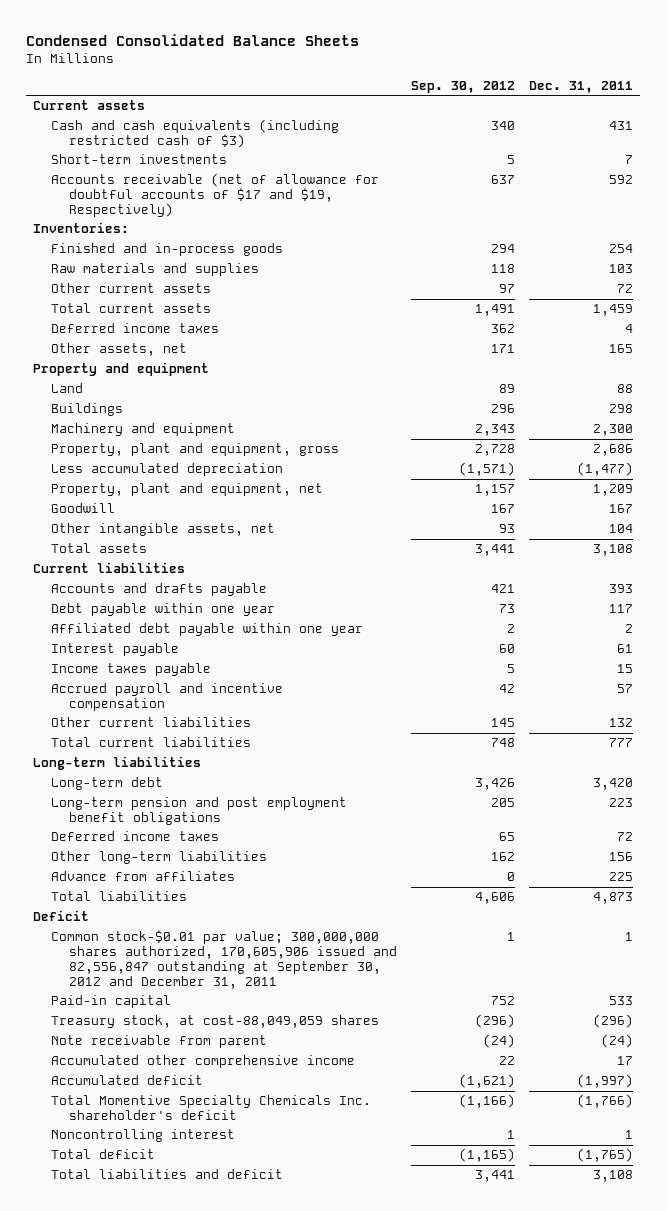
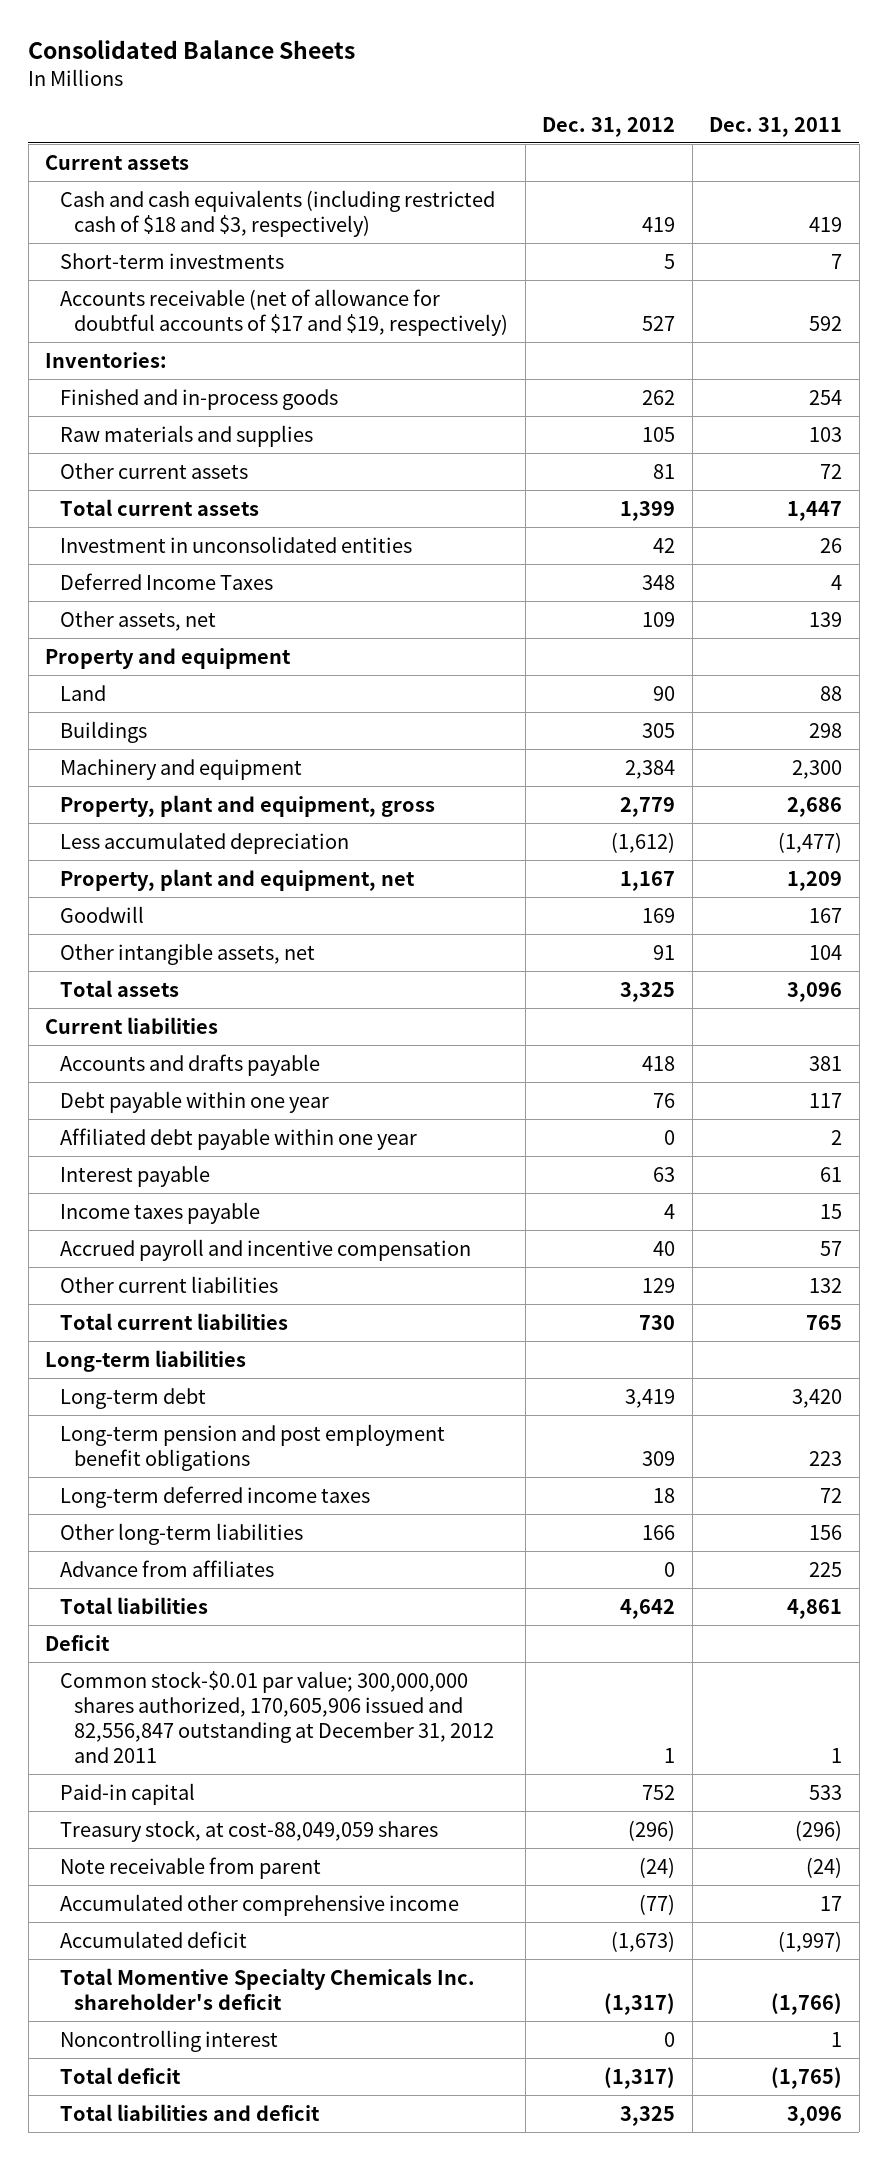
[26,34,360,47] Condensed Consolidated Balance Sheets -> [28,40,356,60] Consolidated Balance Sheets
[411,81,516,94] Sep. 30, 2012 -> none
none -> [542,116,676,137] Dec. 31, 2012
[51,119,340,149] Cash and cash equivalents (including restricted cash of $3) -> [59,189,495,237] Cash and cash equivalents (including restricted cash of $18 and $3, respectively)
[609,121,634,131] 431 -> [809,216,843,232] 419
[51,173,380,217] Accounts receivable (net of allowance for doubtful accounts of $17 and $19, Respectively) -> [59,288,509,336] Accounts receivable (net of allowance for doubtful accounts of $17 and $19, respectively)
[593,304,634,317] 1,459 -> [787,500,843,521] 1,447
none -> [59,535,412,553] Investment in unconsolidated entities
[51,323,220,334] Deferred income taxes -> [59,572,273,590] Deferred Income Taxes
[609,344,634,354] 165 -> [809,611,843,627] 139
[593,544,634,557] 3,108 -> [787,981,843,1002] 3,096
[609,584,634,594] 393 -> [809,1055,843,1071] 381
[609,738,634,748] 777 -> [806,1314,843,1330] 765
[51,831,220,842] Deferred income taxes -> [59,1485,370,1508] Long-term deferred income taxes
[593,892,634,905] 4,873 -> [787,1598,843,1619] 4,861
[51,930,398,989] Common stock-$0.01 par value; 300,000,000 shares authorized, 170,605,906 issued and 82,556,847 outstanding at September 30, 2012 and December 31, 2011 -> [59,1670,495,1763] Common stock-$0.01 par value; 300,000,000 shares authorized, 170,605,906 issued and 82,556,847 outstanding at December 31, 2012 and 2011
[593,1170,634,1183] 3,108 -> [787,2105,843,2126] 3,096

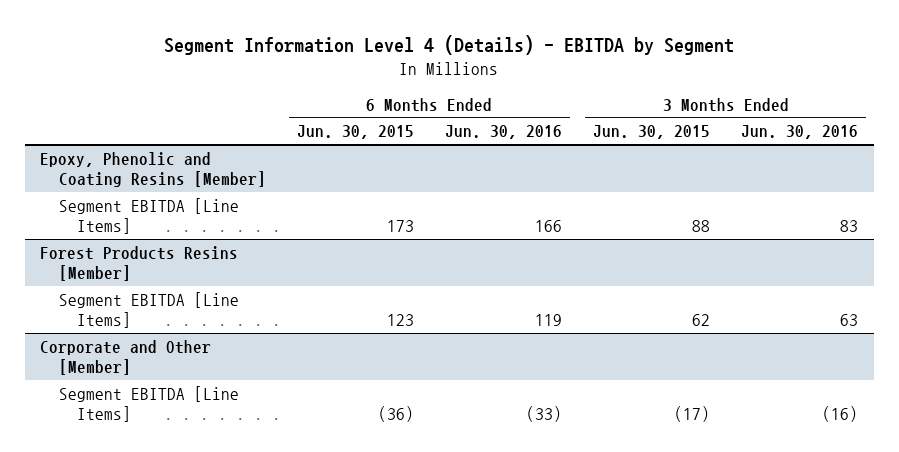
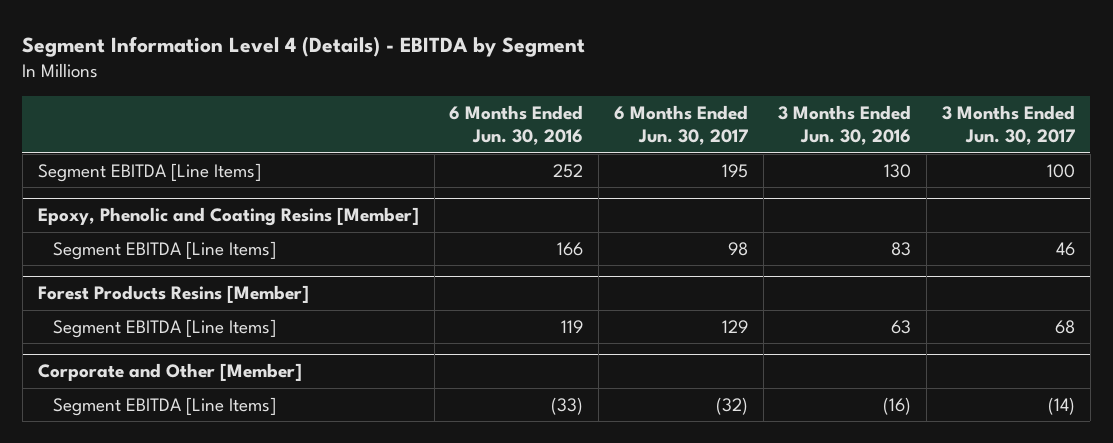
[296,125,414,140] Jun. 30, 2015 -> none
[593,125,711,140] Jun. 30, 2015 -> none
none -> [613,105,748,146] 6 Months Ended Jun. 30, 2017
none -> [942,105,1076,146] 3 Months Ended Jun. 30, 2017
none -> [37,162,261,182] Segment EBITDA [Line Items]

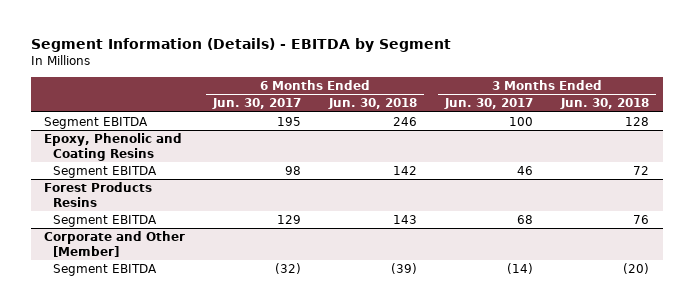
[22,35,586,57] Segment Information Level 4 (Details) - EBITDA by Segment -> [30,37,451,52] Segment Information (Details) - EBITDA by Segment
[449,105,584,146] 6 Months Ended Jun. 30, 2016 -> none
[778,105,912,146] 3 Months Ended Jun. 30, 2016 -> none
none -> [328,98,418,110] Jun. 30, 2018
none -> [559,98,649,110] Jun. 30, 2018
[37,162,261,182] Segment EBITDA [Line Items] -> [44,117,149,130] Segment EBITDA
[37,207,419,227] Epoxy, Phenolic and Coating Resins [Member] -> [44,133,183,161] Epoxy, Phenolic and Coating Resins
[52,240,276,260] Segment EBITDA [Line Items] -> [53,166,158,179] Segment EBITDA
[37,285,309,304] Forest Products Resins [Member] -> [44,182,153,207] Forest Products Resins
[52,318,276,338] Segment EBITDA [Line Items] -> [53,215,158,228] Segment EBITDA
[52,396,276,416] Segment EBITDA [Line Items] -> [53,264,158,277] Segment EBITDA

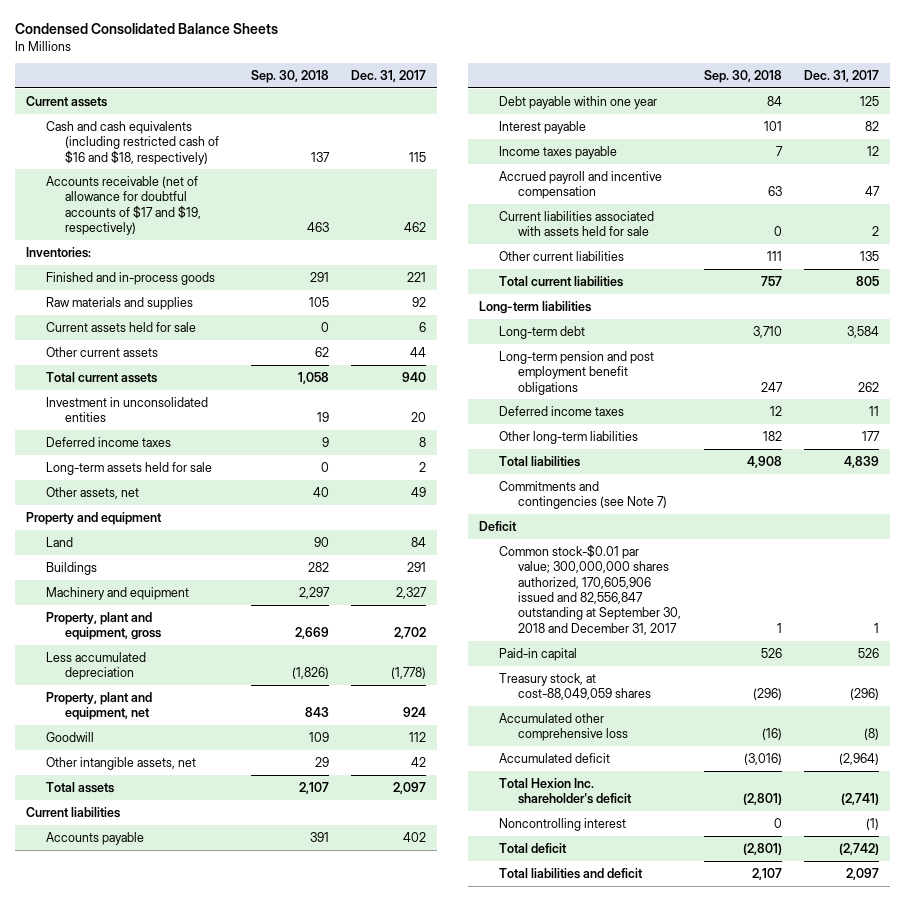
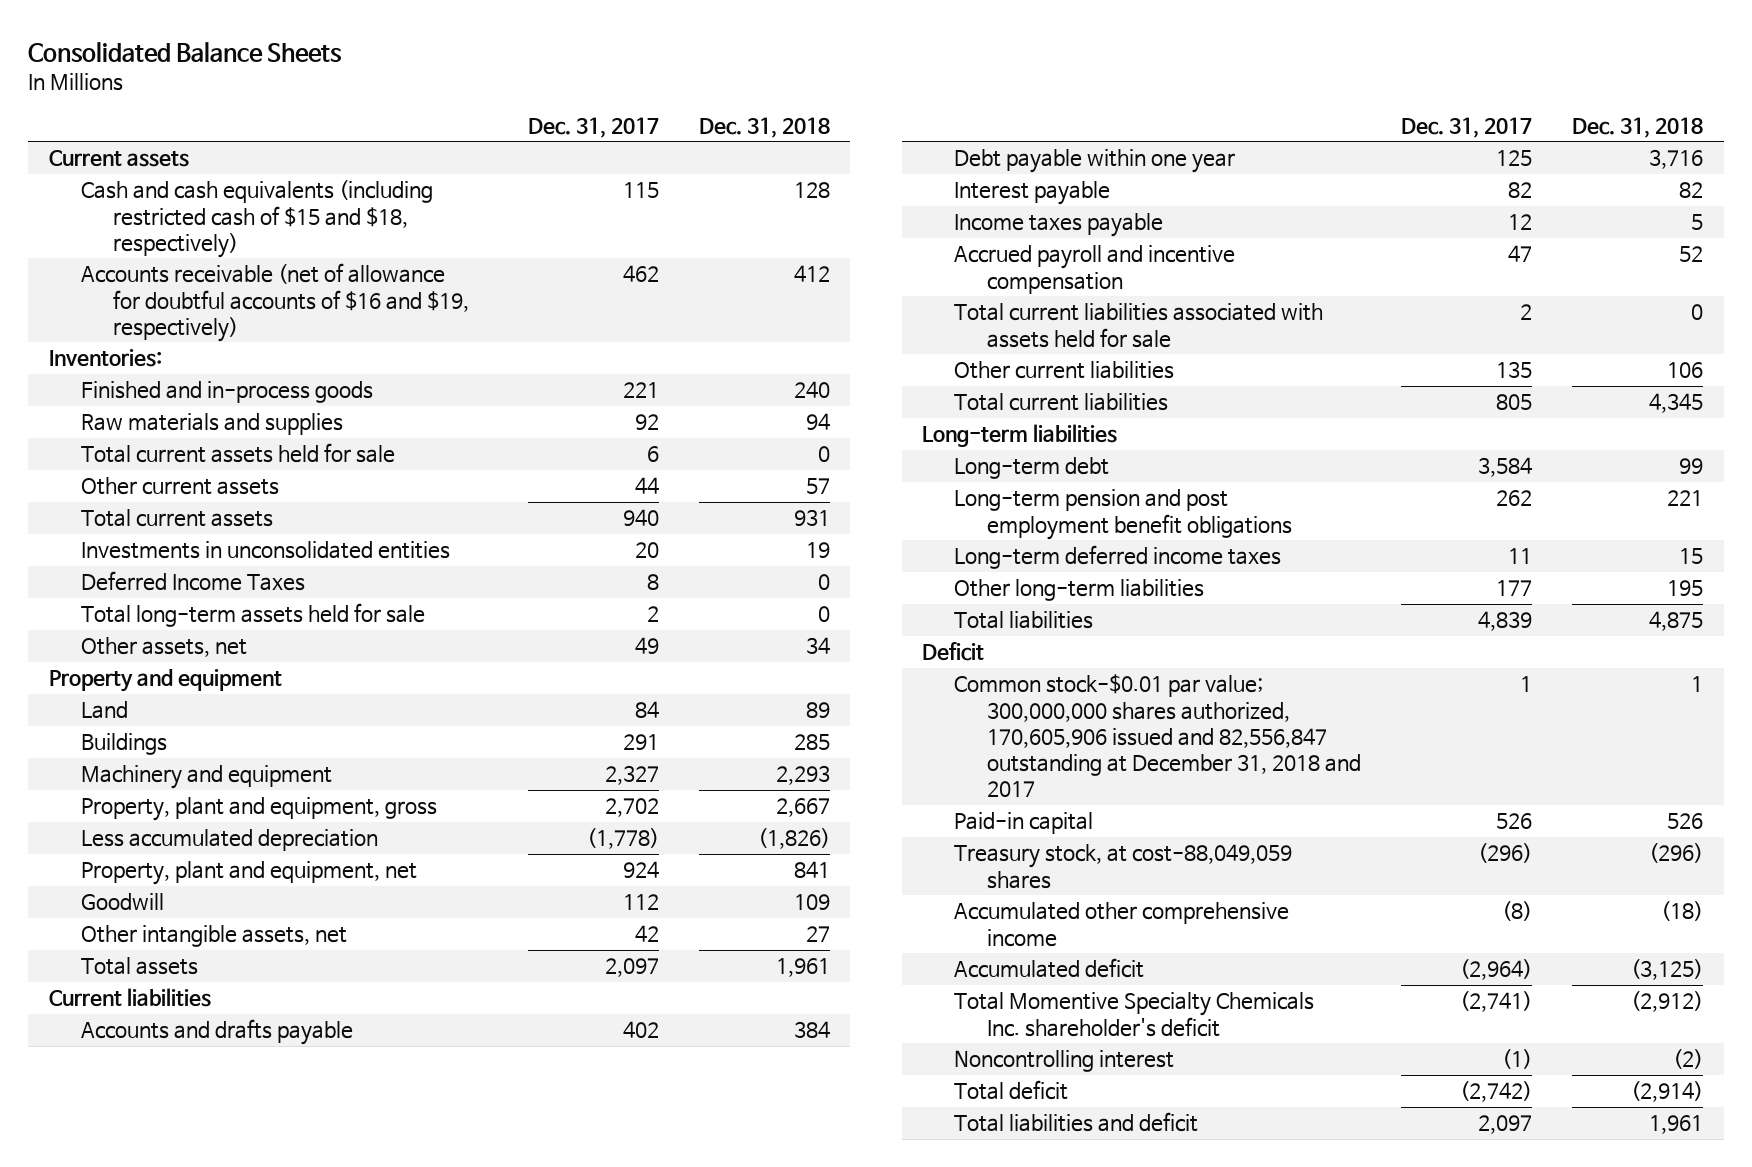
[15,23,279,35] Condensed Consolidated Balance Sheets -> [28,41,343,63] Consolidated Balance Sheets
[250,69,329,83] Sep. 30, 2018 -> none
none -> [698,116,830,138] Dec. 31, 2018
[45,120,220,165] Cash and cash equivalents (including restricted cash of $16 and $18, respectively) -> [80,180,433,258] Cash and cash equivalents (including restricted cash of $15 and $18, respectively)
[45,175,202,236] Accounts receivable (net of allowance for doubtful accounts of $17 and $19, respectively) -> [80,263,470,342] Accounts receivable (net of allowance for doubtful accounts of $16 and $19, respectively)
[45,321,196,332] Current assets held for sale -> [80,443,395,464] Total current assets held for sale
[45,396,208,423] Investment in unconsolidated entities -> [80,541,450,560] Investments in unconsolidated entities
[45,436,171,447] Deferred income taxes -> [80,571,305,592] Deferred Income Taxes
[45,461,212,475] Long-term assets held for sale -> [80,603,425,628] Total long-term assets held for sale
[45,831,144,845] Accounts payable -> [80,1019,353,1046] Accounts and drafts payable
[498,210,654,237] Current liabilities associated with assets held for sale -> [954,303,1324,348] Total current liabilities associated with assets held for sale
[498,405,624,416] Deferred income taxes -> [954,545,1282,570] Long-term deferred income taxes
[498,480,668,510] Commitments and contingencies (see Note 7) -> none
[498,543,682,635] Common stock-$0.01 par value; 300,000,000 shares authorized, 170,605,906 issued and 82,556,847 outstanding at September 30, 2018 and December 31, 2017 -> [954,674,1361,798] Common stock-$0.01 par value; 300,000,000 shares authorized, 170,605,906 issued and 82,556,847 outstanding at December 31, 2018 and 2017
[498,712,629,742] Accumulated other comprehensive loss -> [954,902,1290,947] Accumulated other comprehensive income
[498,777,633,805] Total Hexion Inc. shareholder's deficit -> [954,992,1315,1037] Total Momentive Specialty Chemicals Inc. shareholder's deficit

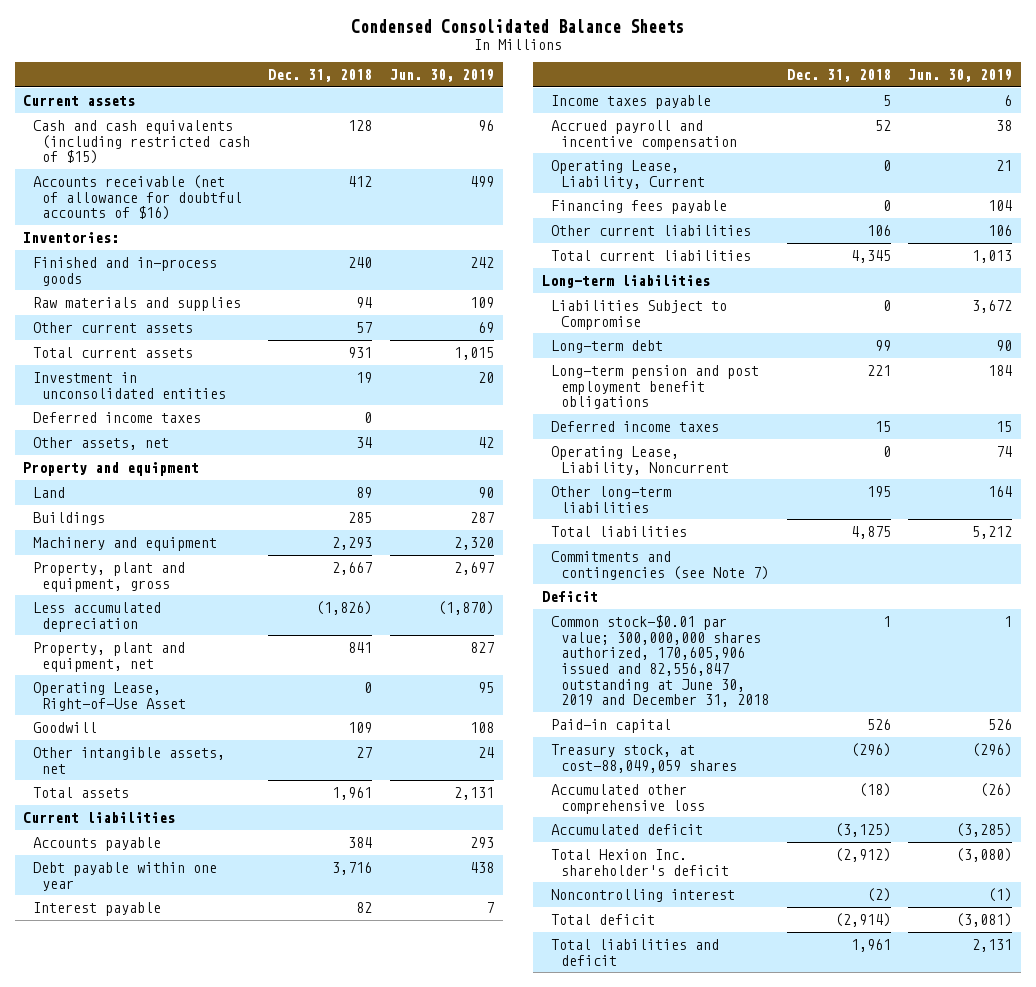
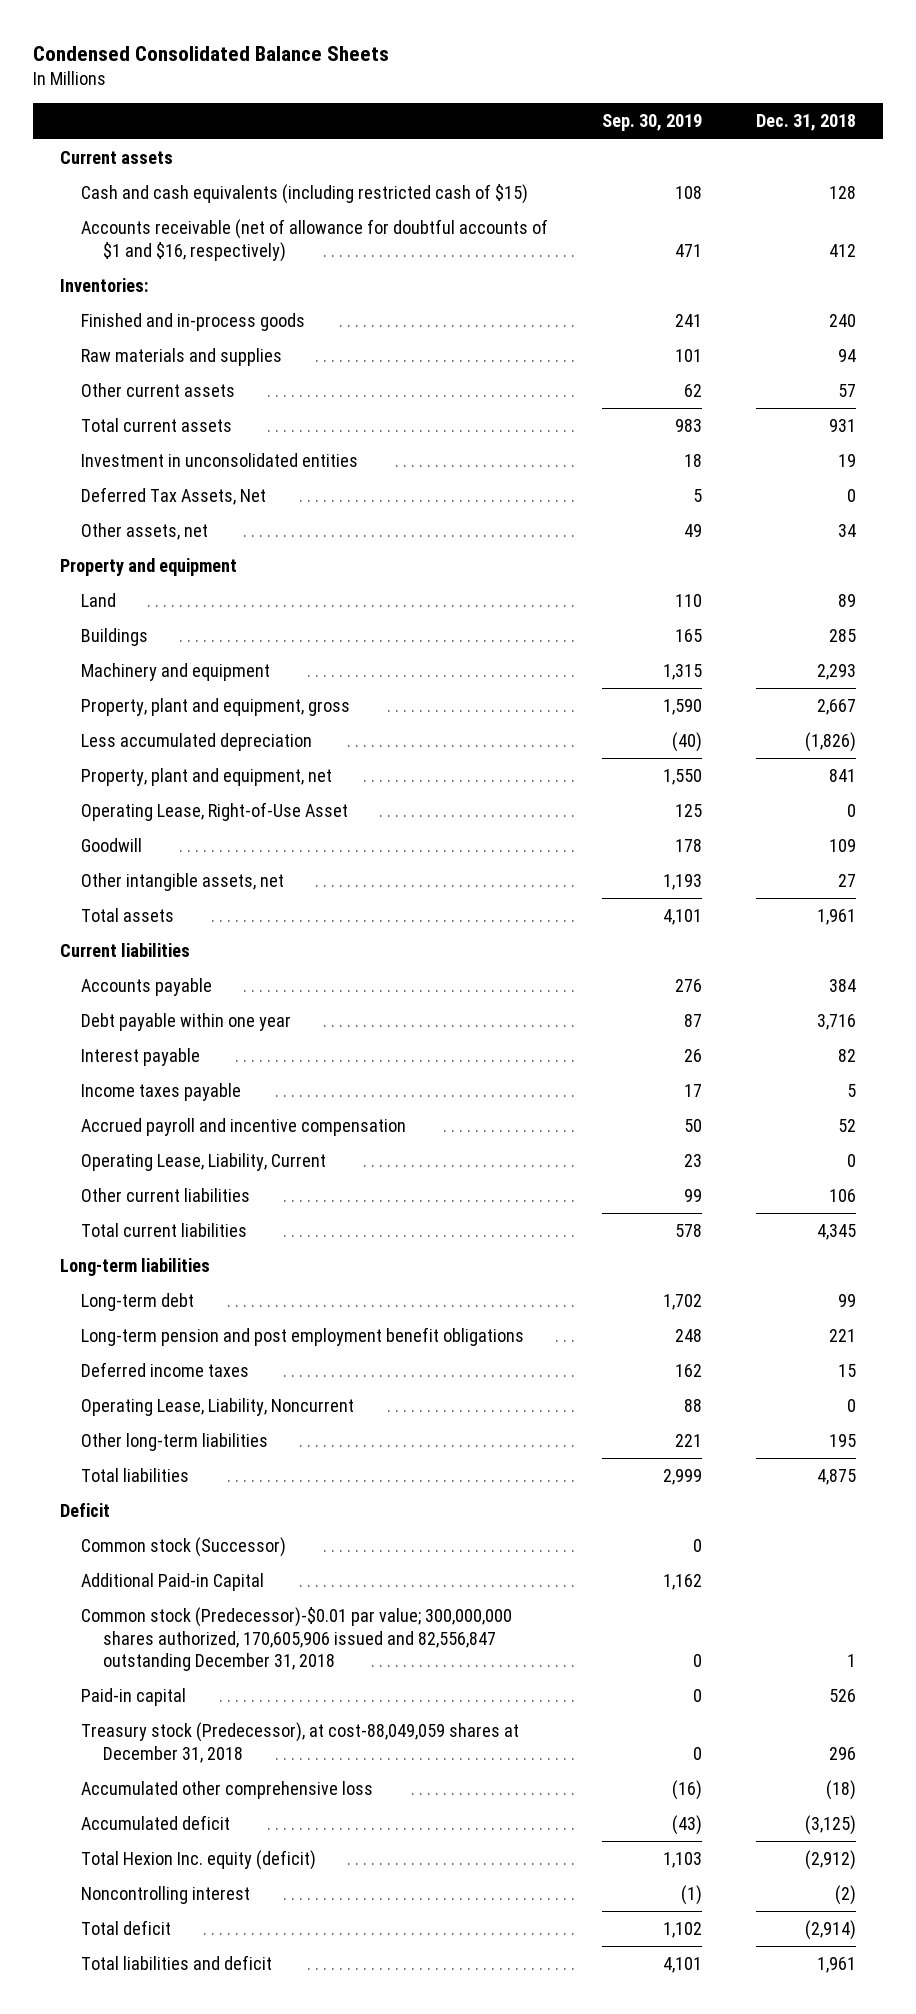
[389,68,494,82] Jun. 30, 2019 -> none
none -> [602,114,703,132] Sep. 30, 2019
[32,174,243,221] Accounts receivable (net of allowance for doubtful accounts of $16) -> [81,219,549,262] Accounts receivable (net of allowance for doubtful accounts of $1 and $16, respectively)
[32,411,201,423] Deferred income taxes -> none
none -> [81,487,267,506] Deferred Tax Assets, Net
[551,199,728,214] Financing fees payable -> none
[551,299,728,330] Liabilities Subject to Compromise -> none
[551,550,769,580] Commitments and contingencies (see Note 7) -> none
none -> [81,1537,287,1558] Common stock (Successor)
none -> [81,1573,265,1592] Additional Paid-in Capital
[551,614,769,708] Common stock-$0.01 par value; 300,000,000 shares authorized, 170,605,906 issued and 82,556,847 outstanding at June 30, 2019 and December 31, 2018 -> [81,1607,513,1672] Common stock (Predecessor)-$0.01 par value; 300,000,000 shares authorized, 170,605,906 issued and 82,556,847 outstanding December 31, 2018
[551,743,737,773] Treasury stock, at cost-88,049,059 shares -> [81,1722,520,1763] Treasury stock (Predecessor), at cost-88,049,059 shares at December 31, 2018
[850,742,891,757] (296) -> [829,1746,857,1760] 296
[551,848,729,876] Total Hexion Inc. shareholder's deficit -> [81,1850,317,1871] Total Hexion Inc. equity (deficit)

